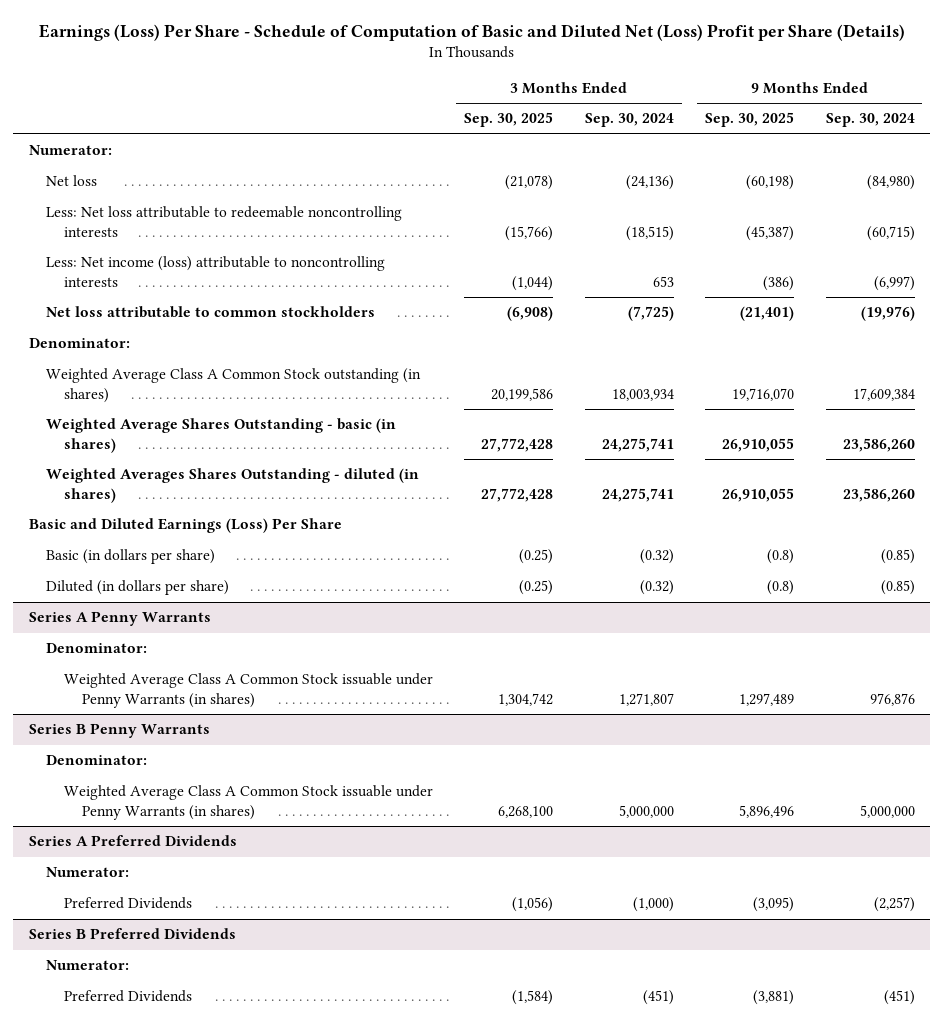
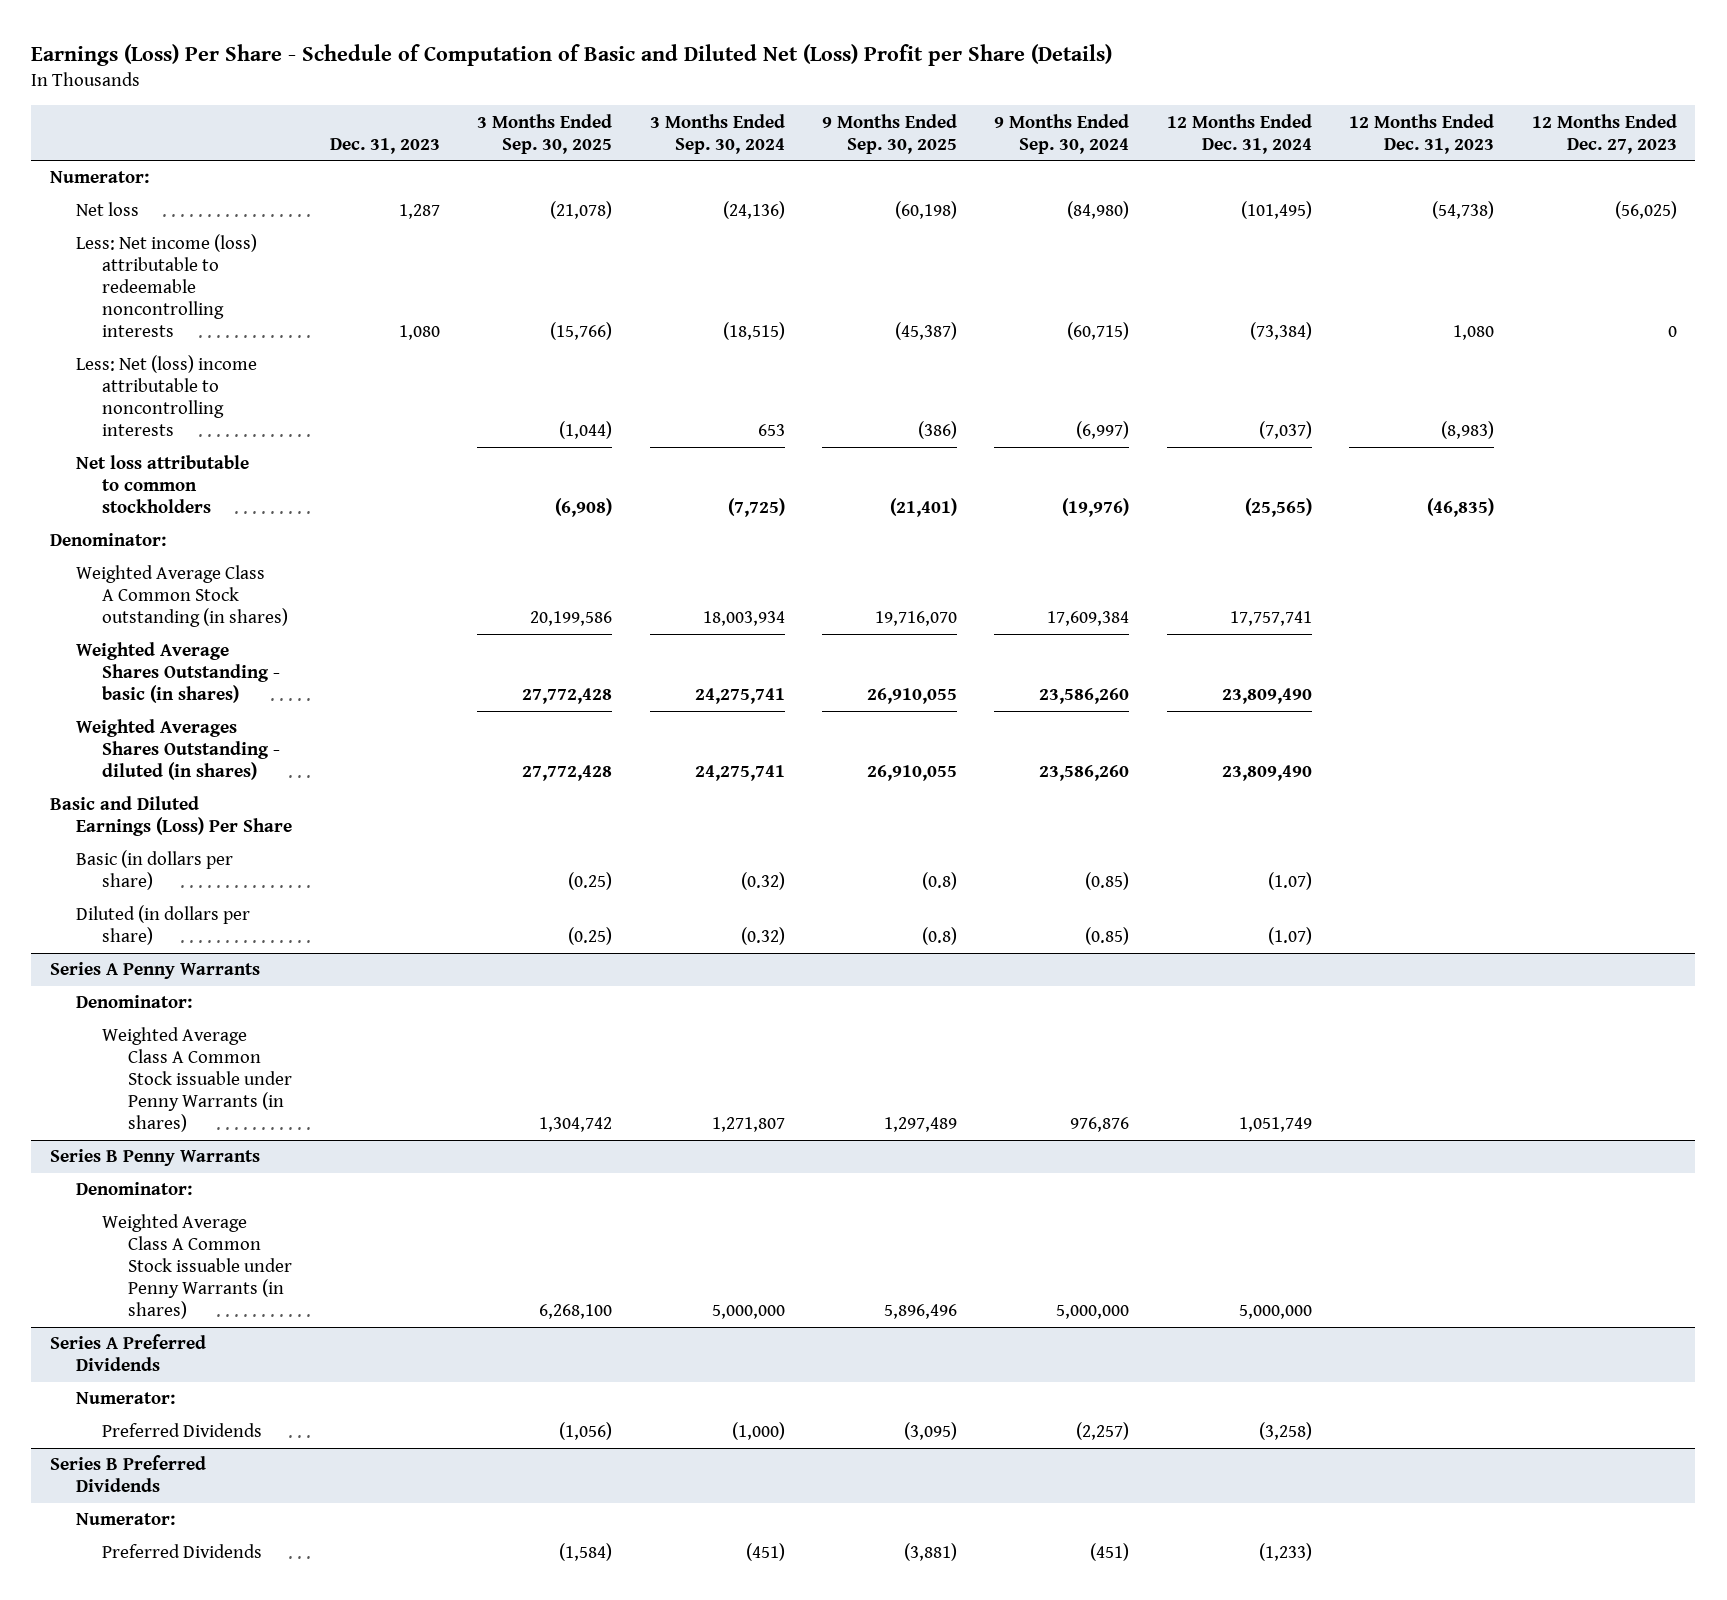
none -> [329,137,440,154] Dec. 31, 2023
none -> [1166,113,1312,154] 12 Months Ended Dec. 31, 2024
none -> [1349,113,1495,154] 12 Months Ended Dec. 31, 2023
none -> [1531,113,1677,154] 12 Months Ended Dec. 27, 2023
[46,206,403,237] Less: Net loss attributable to redeemable noncontrolling interests -> [76,234,258,338] Less: Net income (loss) attributable to redeemable noncontrolling interests
[46,256,386,287] Less: Net income (loss) attributable to noncontrolling interests -> [76,355,258,437] Less: Net (loss) income attributable to noncontrolling interests

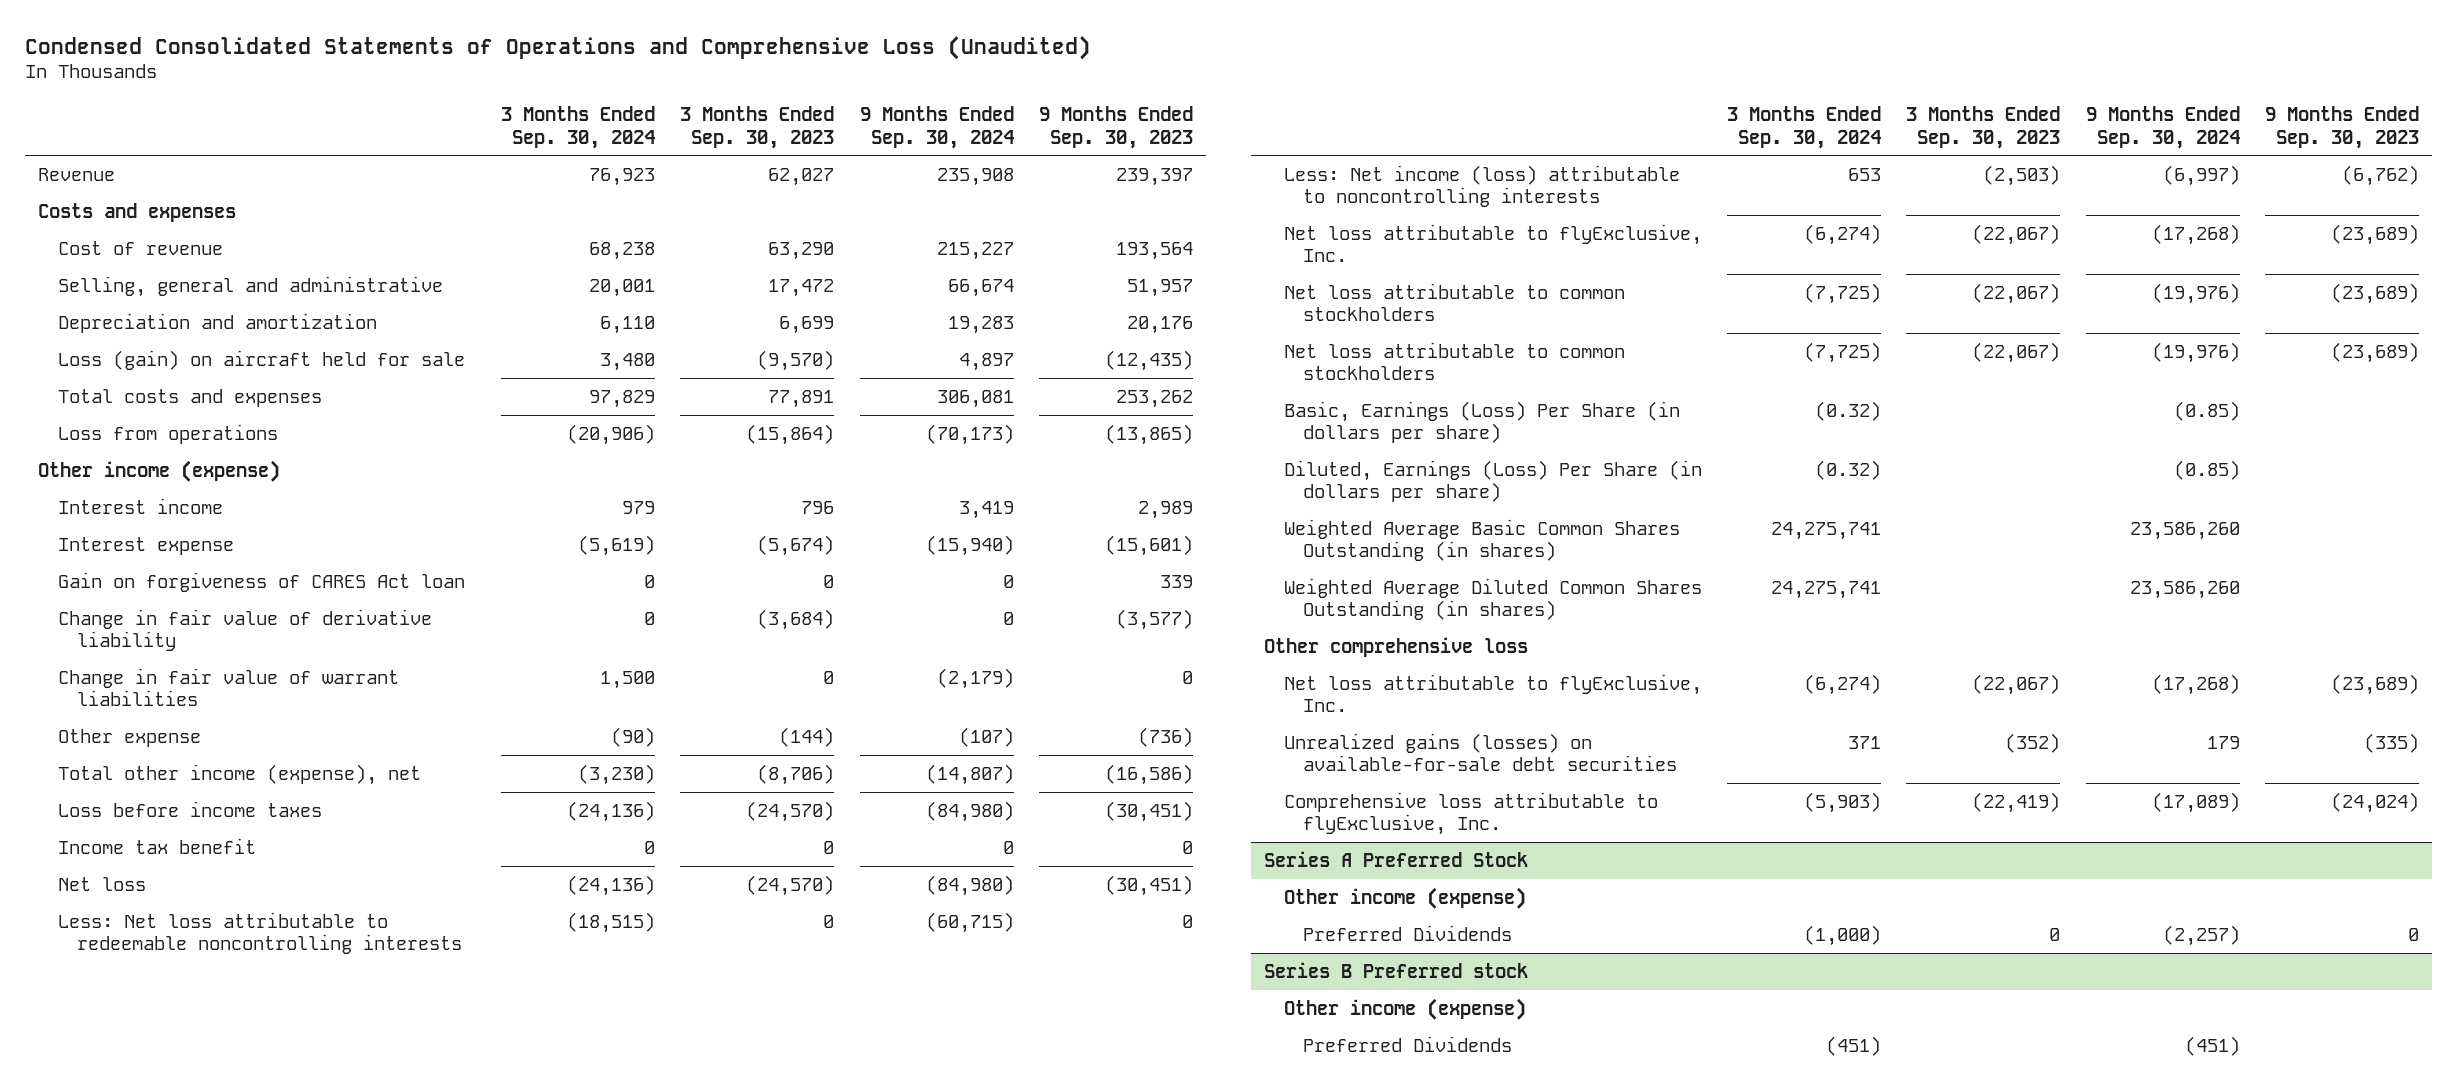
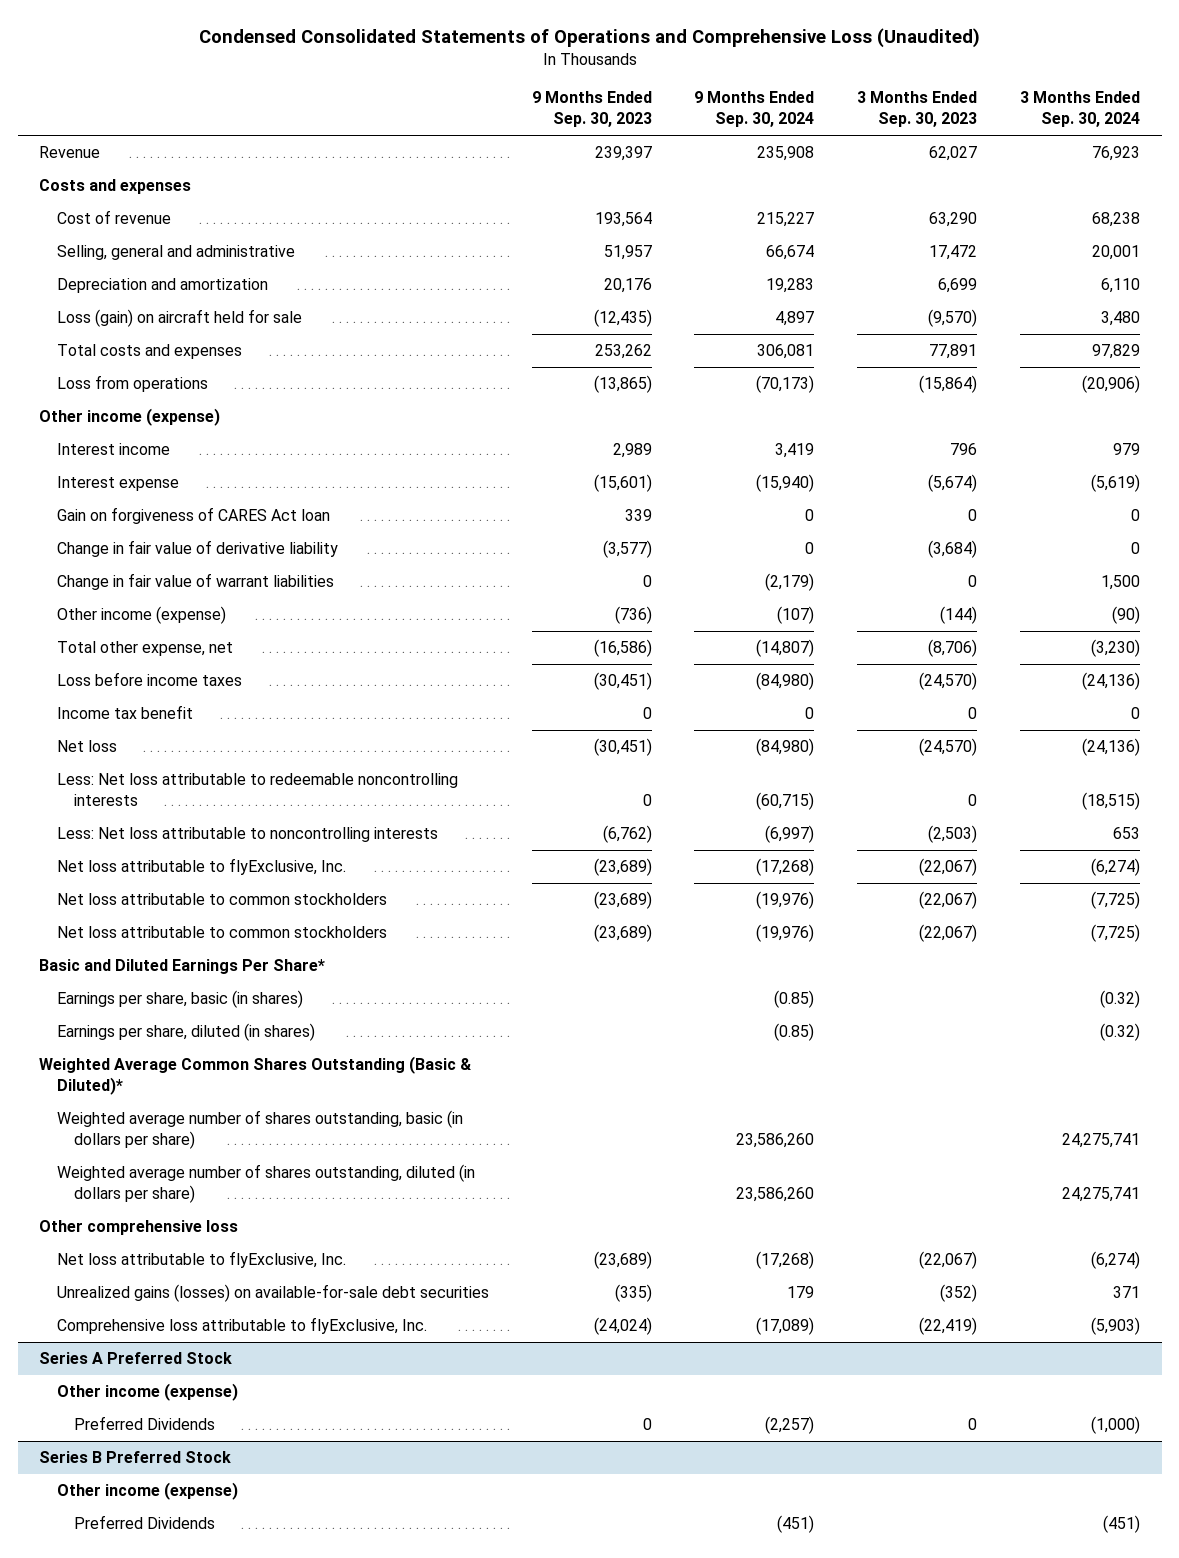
[57,728,201,747] Other expense -> [56,606,226,625] Other income (expense)
[57,763,421,785] Total other income (expense), net -> [56,641,233,657] Total other expense, net
[1283,164,1680,207] Less: Net income (loss) attributable to noncontrolling interests -> [56,827,438,843] Less: Net loss attributable to noncontrolling interests
none -> [39,959,326,975] Basic and Diluted Earnings Per Share*
[1283,400,1680,443] Basic, Earnings (Loss) Per Share (in dollars per share) -> [56,990,303,1009] Earnings per share, basic (in shares)
[1283,459,1702,502] Diluted, Earnings (Loss) Per Share (in dollars per share) -> [56,1023,315,1042] Earnings per share, diluted (in shares)
none -> [39,1056,472,1096] Weighted Average Common Shares Outstanding (Basic & Diluted)*
[1283,518,1680,561] Weighted Average Basic Common Shares Outstanding (in shares) -> [56,1110,463,1150] Weighted average number of shares outstanding, basic (in dollars per share)
[1283,577,1702,620] Weighted Average Diluted Common Shares Outstanding (in shares) -> [56,1164,475,1204] Weighted average number of shares outstanding, diluted (in dollars per share)
[1263,961,1528,978] Series B Preferred stock -> [39,1451,232,1464] Series B Preferred Stock

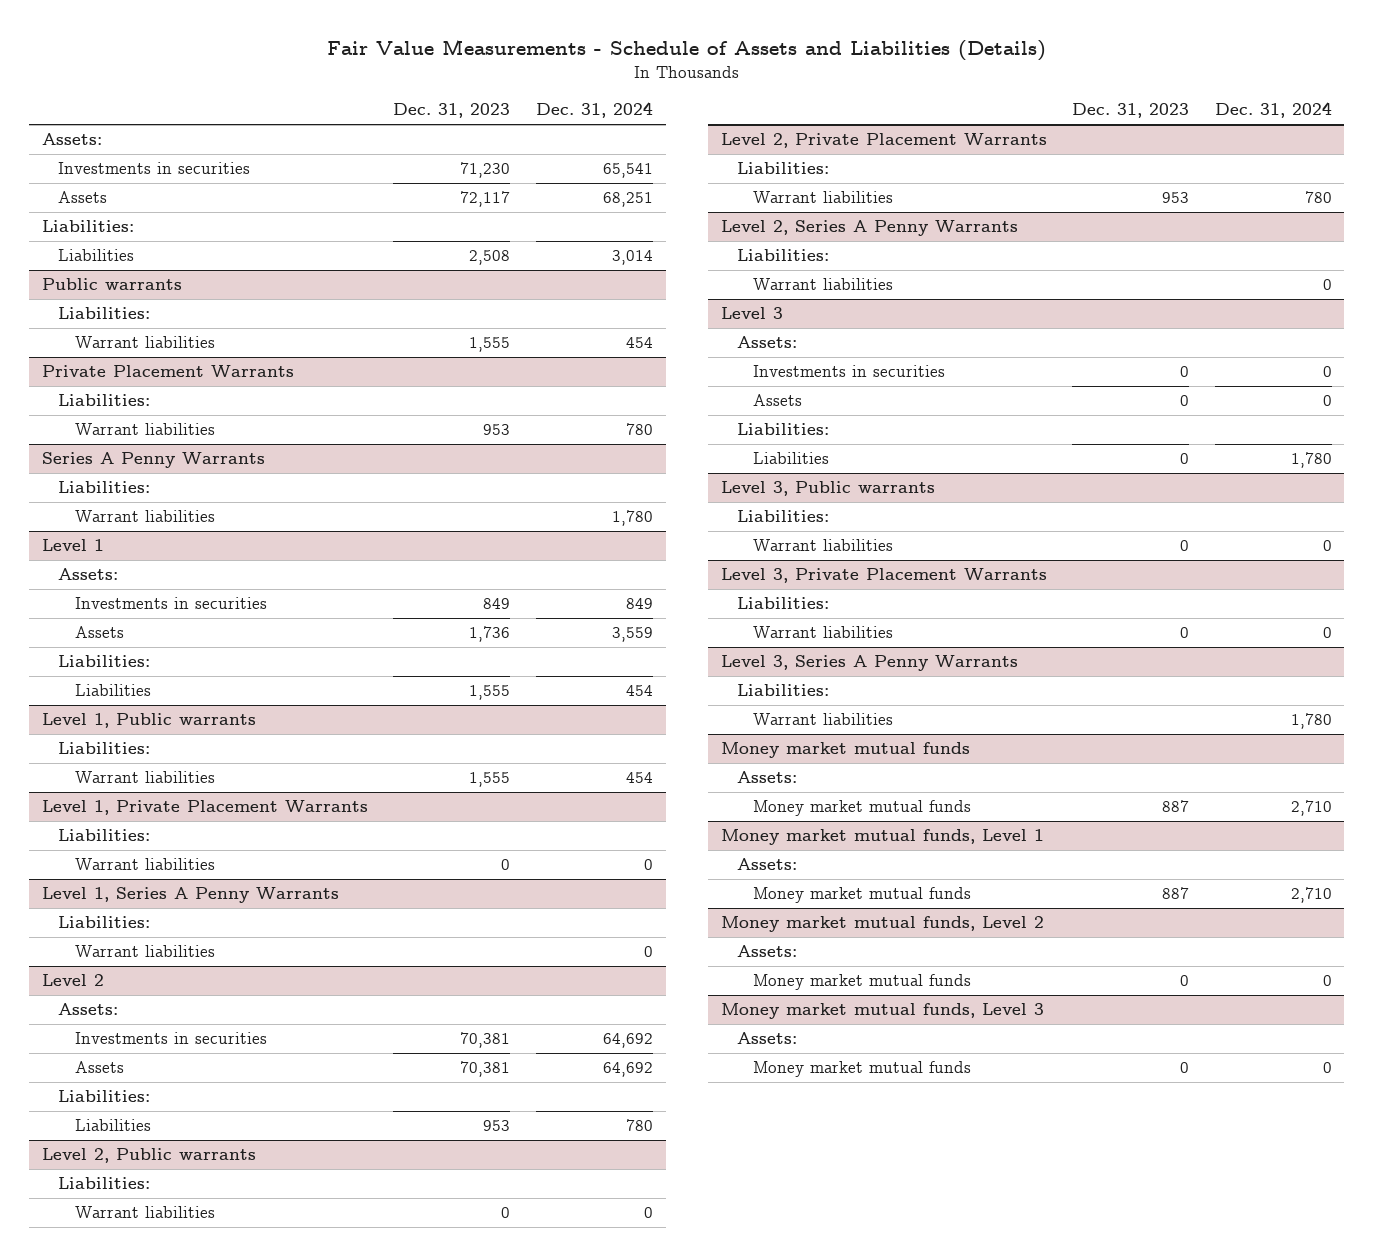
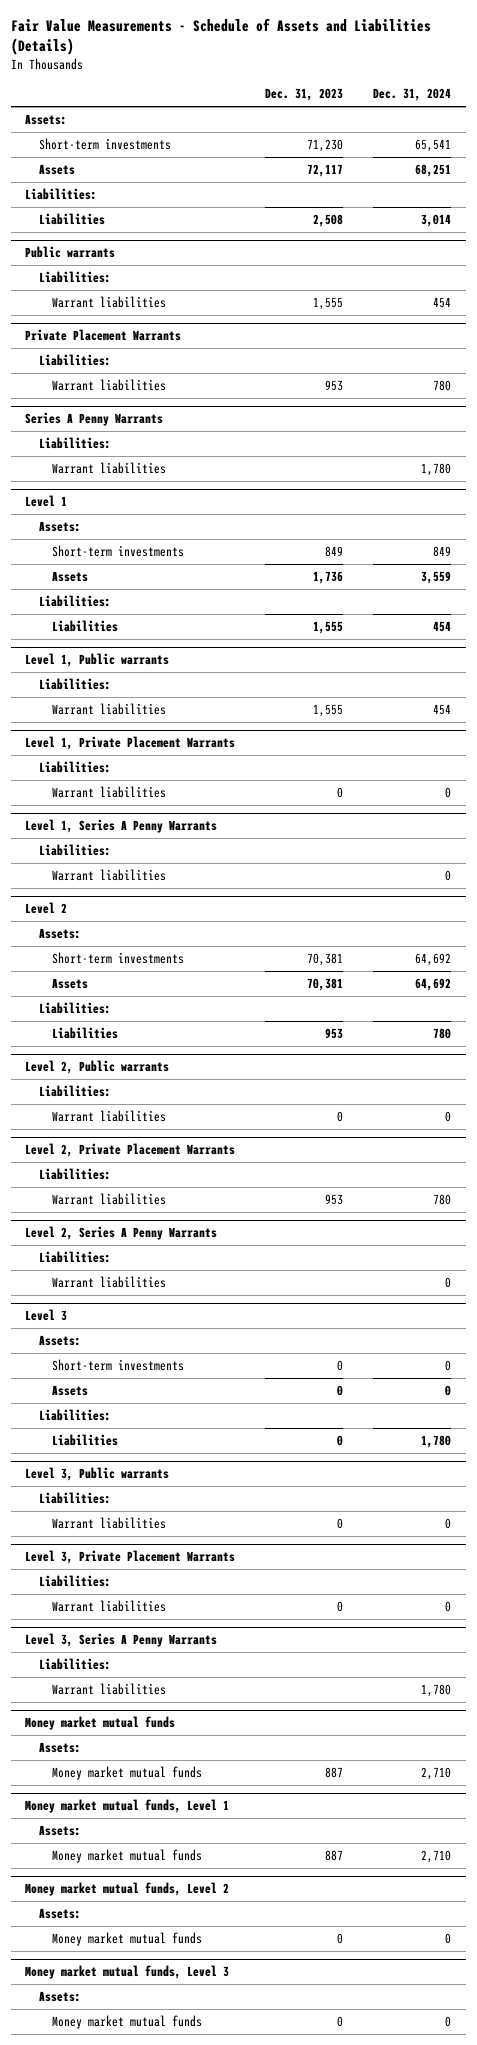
[58,162,251,175] Investments in securities -> [38,137,171,150] Short-term investments
[74,597,267,610] Investments in securities -> [52,544,185,557] Short-term investments
[74,1032,267,1045] Investments in securities -> [52,951,185,964] Short-term investments
[753,365,946,378] Investments in securities -> [52,1358,185,1371] Short-term investments

